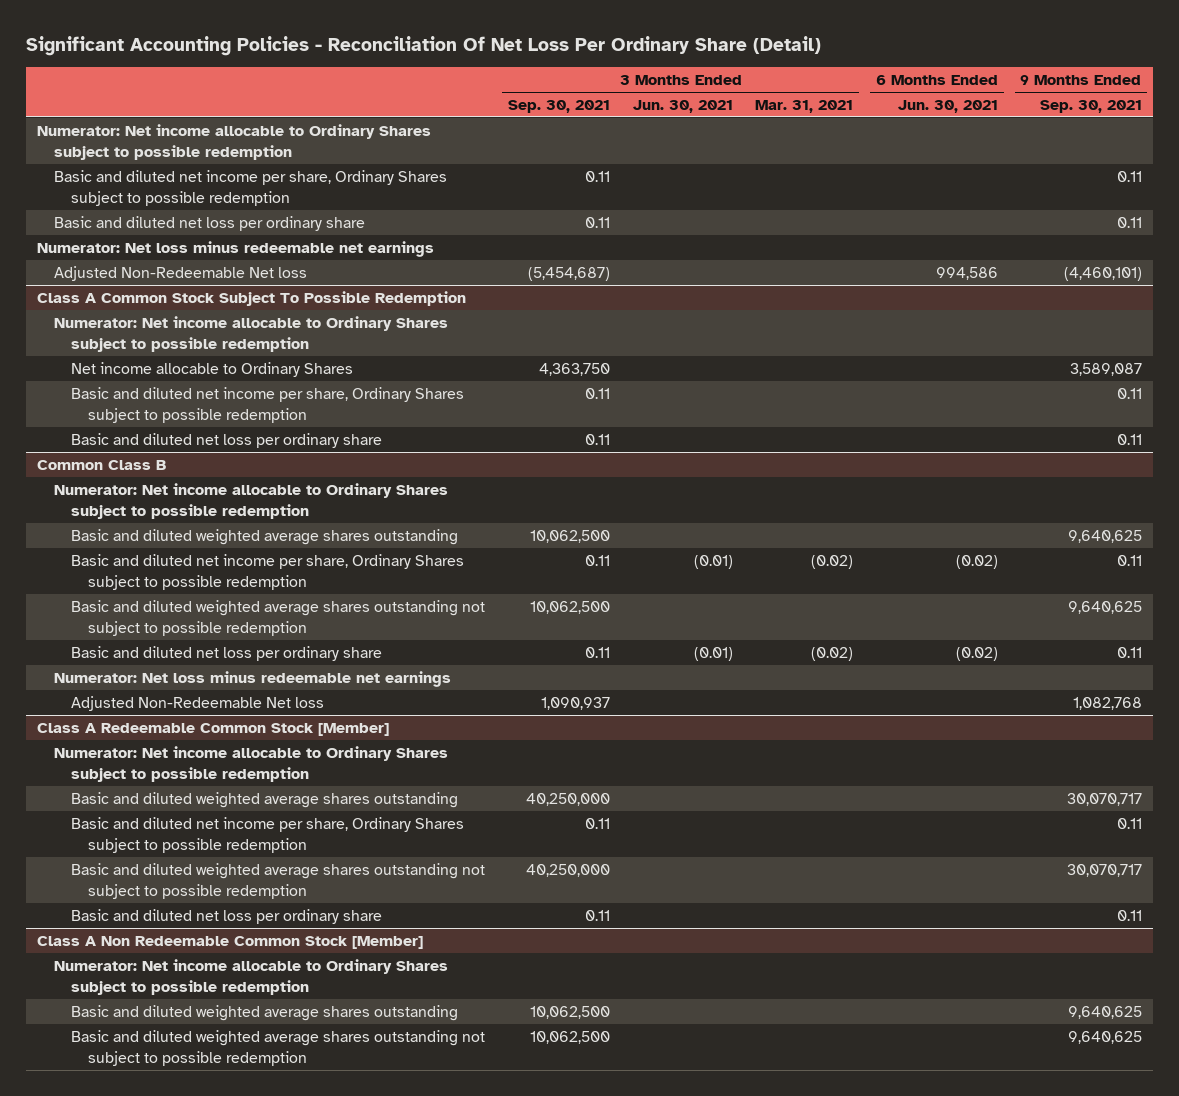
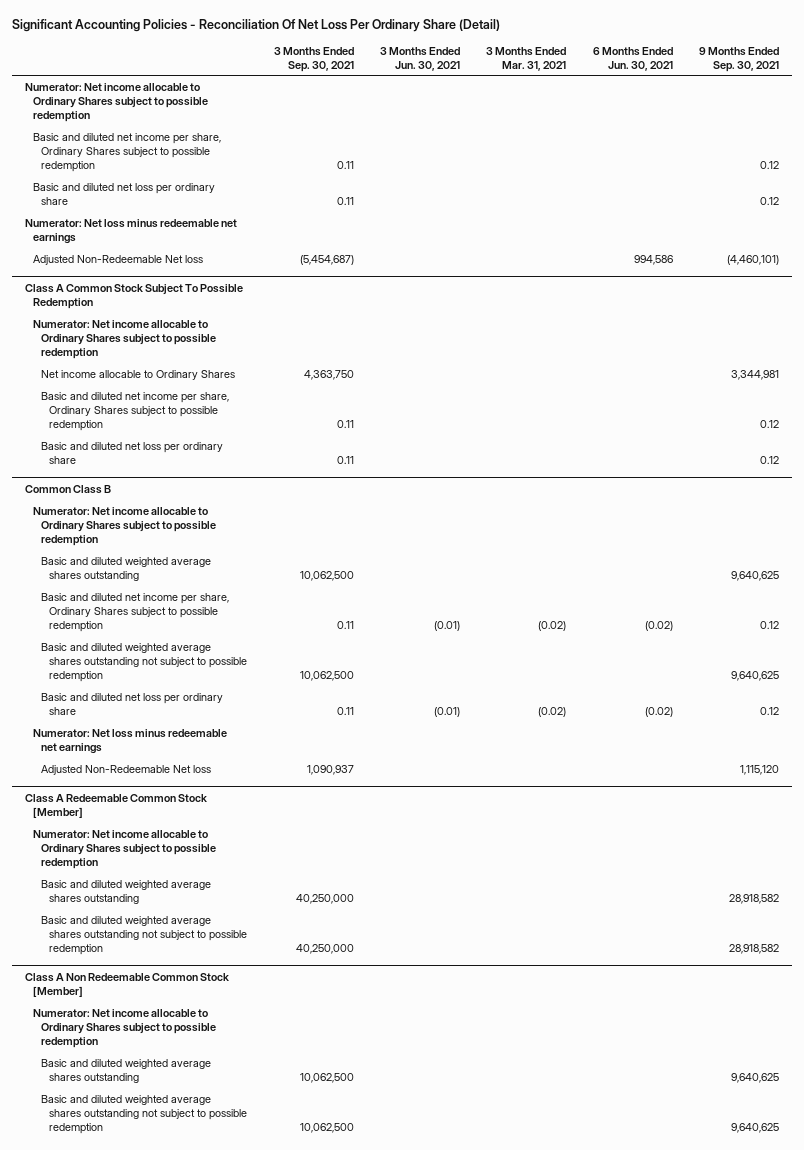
[1116,170,1142,182] 0.11 -> [760,160,780,169] 0.12
[1116,216,1142,228] 0.11 -> [760,196,780,205] 0.12
[1069,362,1142,376] 3,589,087 -> [731,369,780,380] 3,344,981
[1116,387,1142,399] 0.11 -> [760,419,780,428] 0.12
[1116,433,1142,445] 0.11 -> [760,455,780,464] 0.12
[1116,554,1142,566] 0.11 -> [760,620,780,629] 0.12
[1116,646,1142,658] 0.11 -> [760,706,780,715] 0.12
[1072,696,1142,710] 1,082,768 -> [740,764,780,775] 1,115,120
[71,816,465,853] Basic and diluted net income per share, Ordinary Shares subject to possible redemption -> none
[71,908,383,924] Basic and diluted net loss per ordinary share -> none
[1066,792,1142,806] 30,070,717 -> [729,893,780,904] 28,918,582
[1066,863,1142,877] 30,070,717 -> [729,943,780,954] 28,918,582

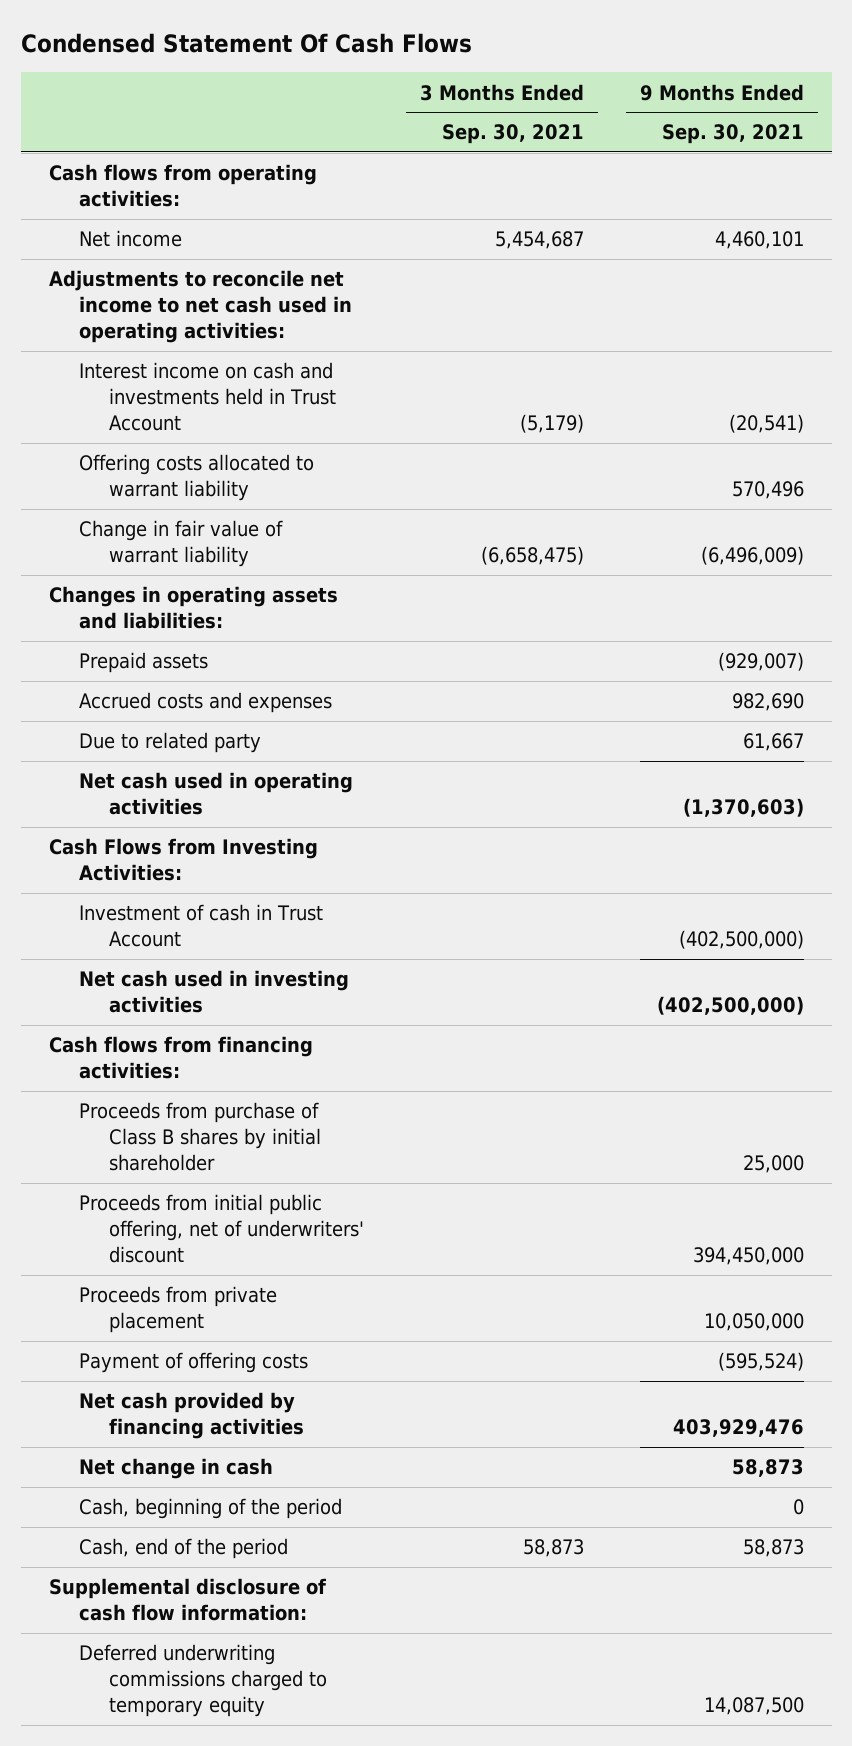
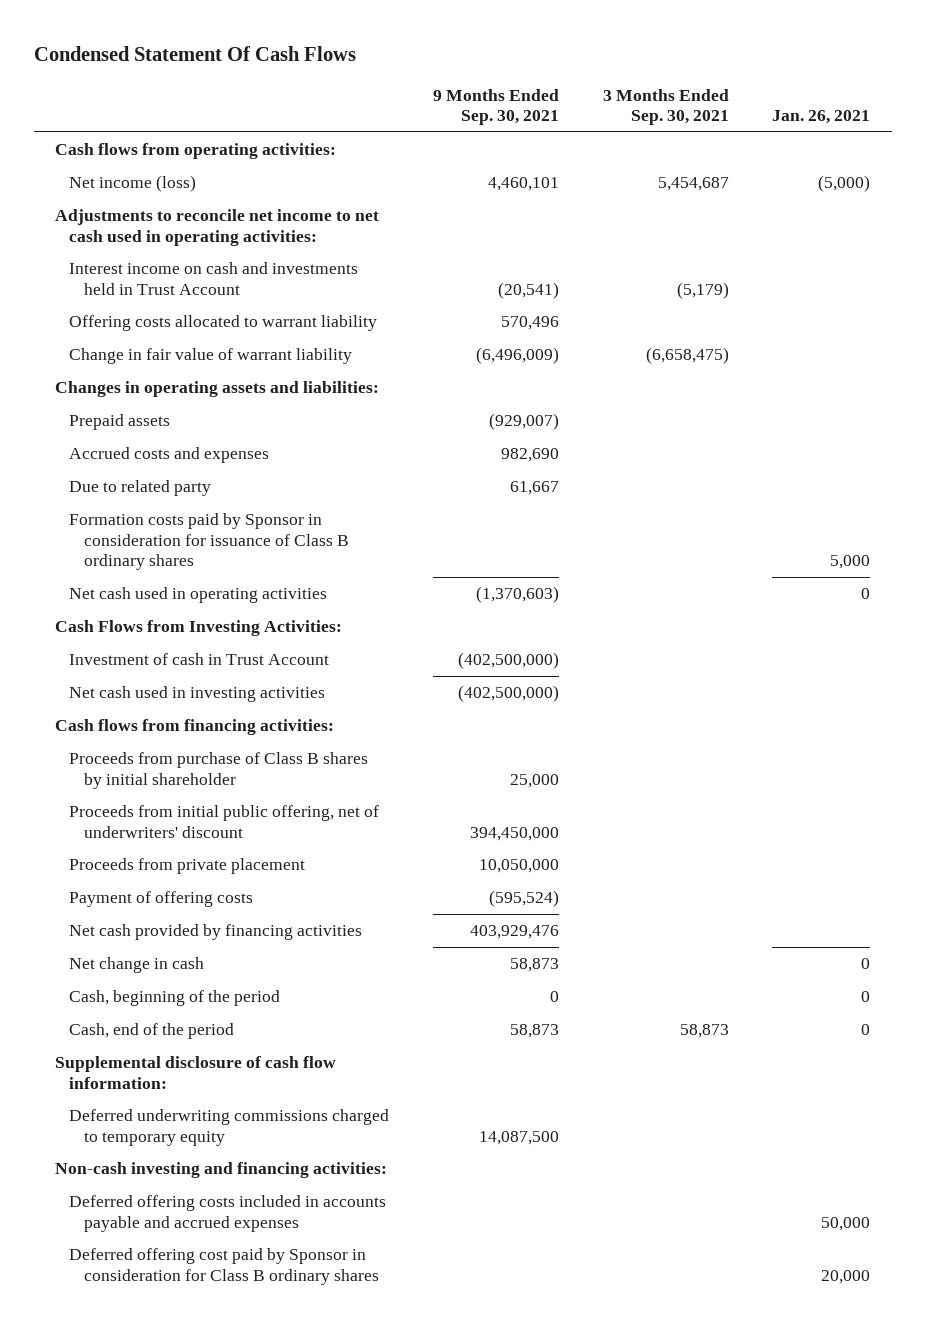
none -> [772,110,871,125] Jan. 26, 2021
[79,230,183,248] Net income -> [69,175,197,193] Net income (loss)
none -> [69,513,349,571] Formation costs paid by Sponsor in consideration for issuance of Class B ordinary shares
none -> [55,1162,388,1179] Non-cash investing and financing activities:
none -> [69,1195,387,1232] Deferred offering costs included in accounts payable and accrued expenses
none -> [69,1248,379,1285] Deferred offering cost paid by Sponsor in consideration for Class B ordinary shares

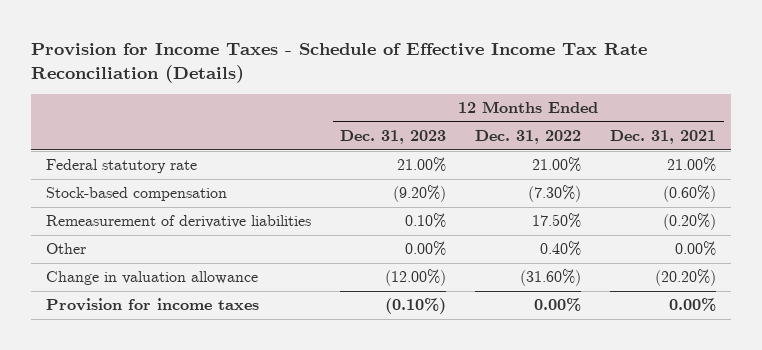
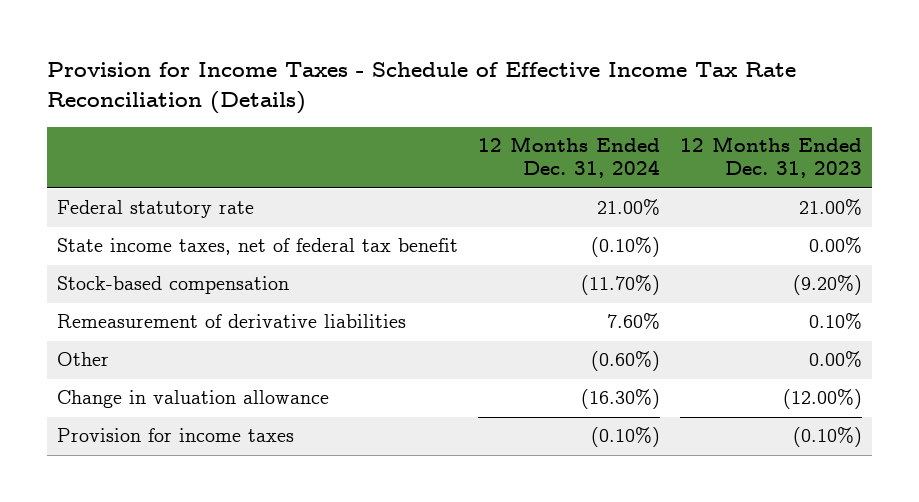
[475,130,582,145] Dec. 31, 2022 -> none
[610,130,717,145] Dec. 31, 2021 -> none
none -> [477,136,660,179] 12 Months Ended Dec. 31, 2024
none -> [57,238,459,256] State income taxes, net of federal tax benefit

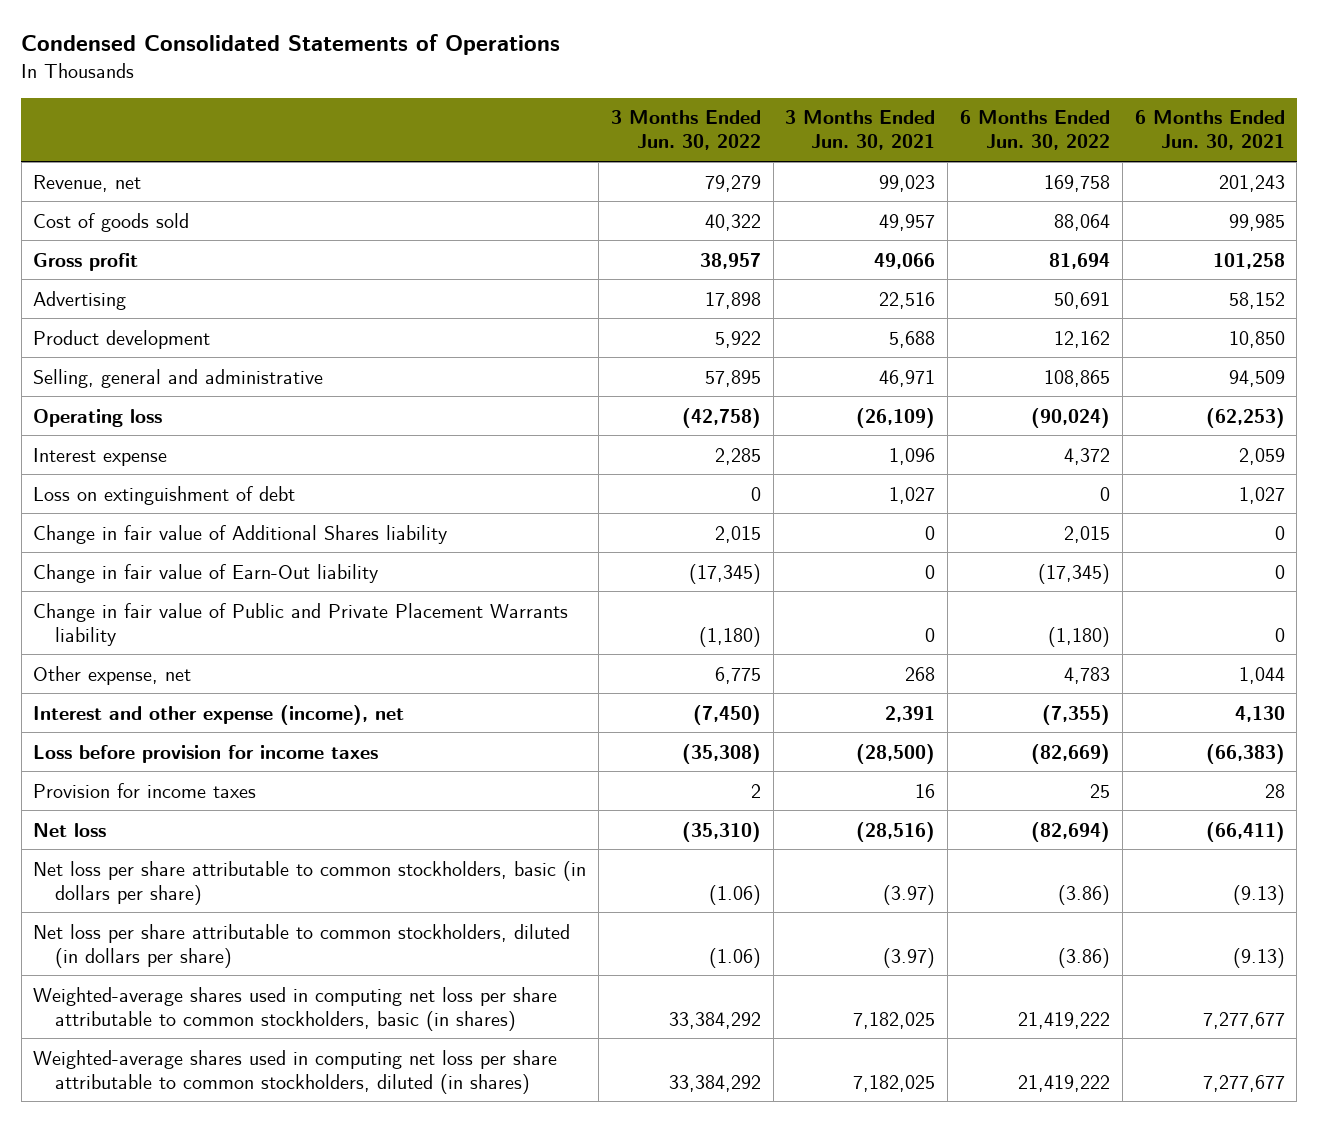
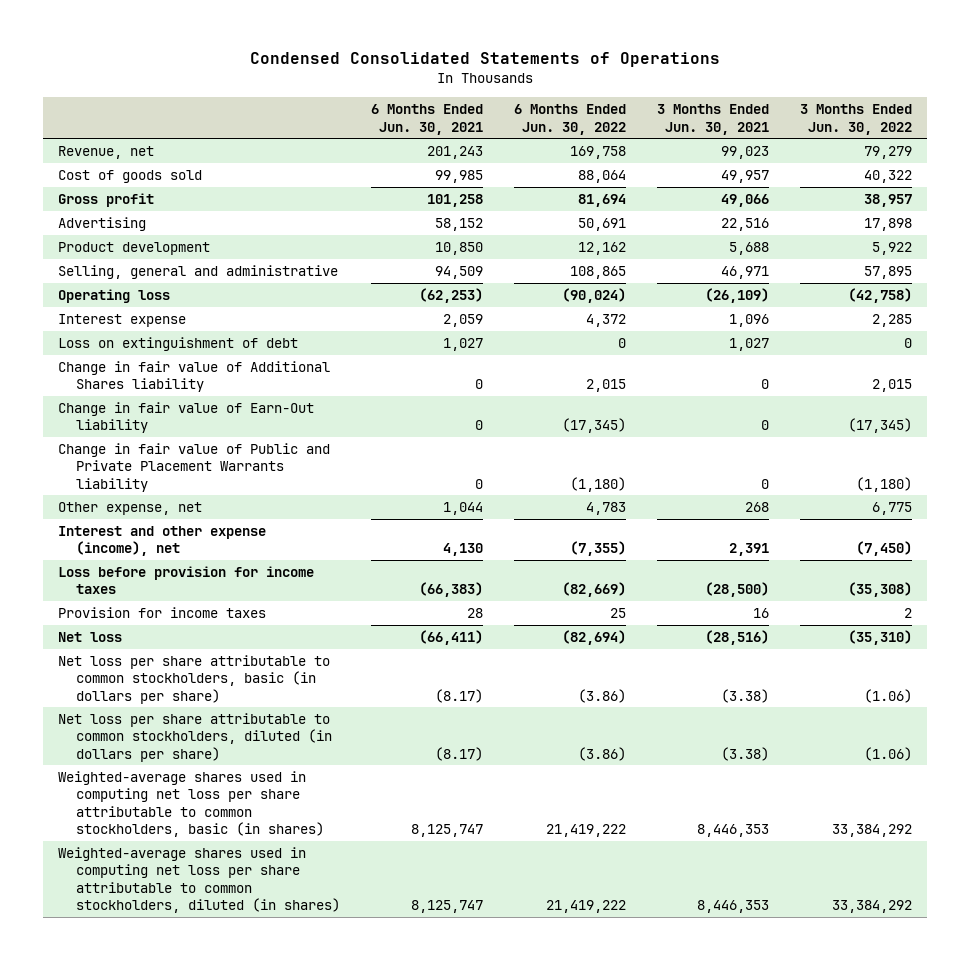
[883,884,936,905] (3.97) -> [720,688,769,703] (3.38)
[1232,884,1285,905] (9.13) -> [435,688,484,703] (8.17)
[883,947,936,968] (3.97) -> [720,746,769,761] (3.38)
[1232,947,1285,968] (9.13) -> [435,746,484,761] (8.17)
[853,1011,936,1029] 7,182,025 -> [696,823,769,837] 8,446,353
[1202,1011,1285,1029] 7,277,677 -> [411,823,484,837] 8,125,747
[853,1074,936,1092] 7,182,025 -> [696,899,769,913] 8,446,353
[1202,1074,1285,1092] 7,277,677 -> [411,899,484,913] 8,125,747

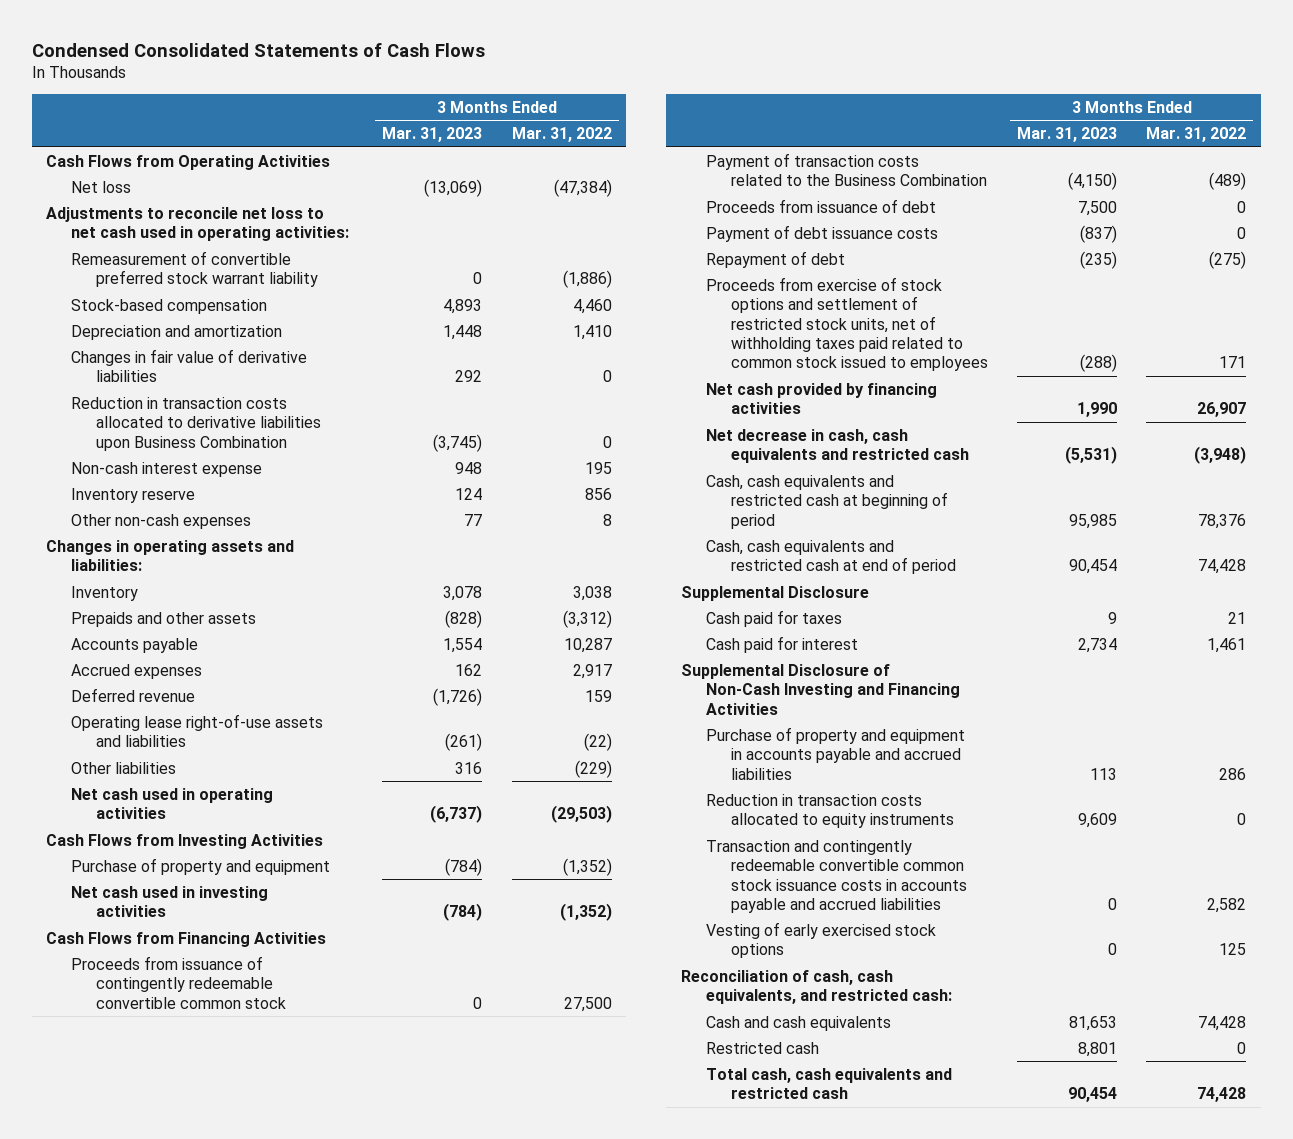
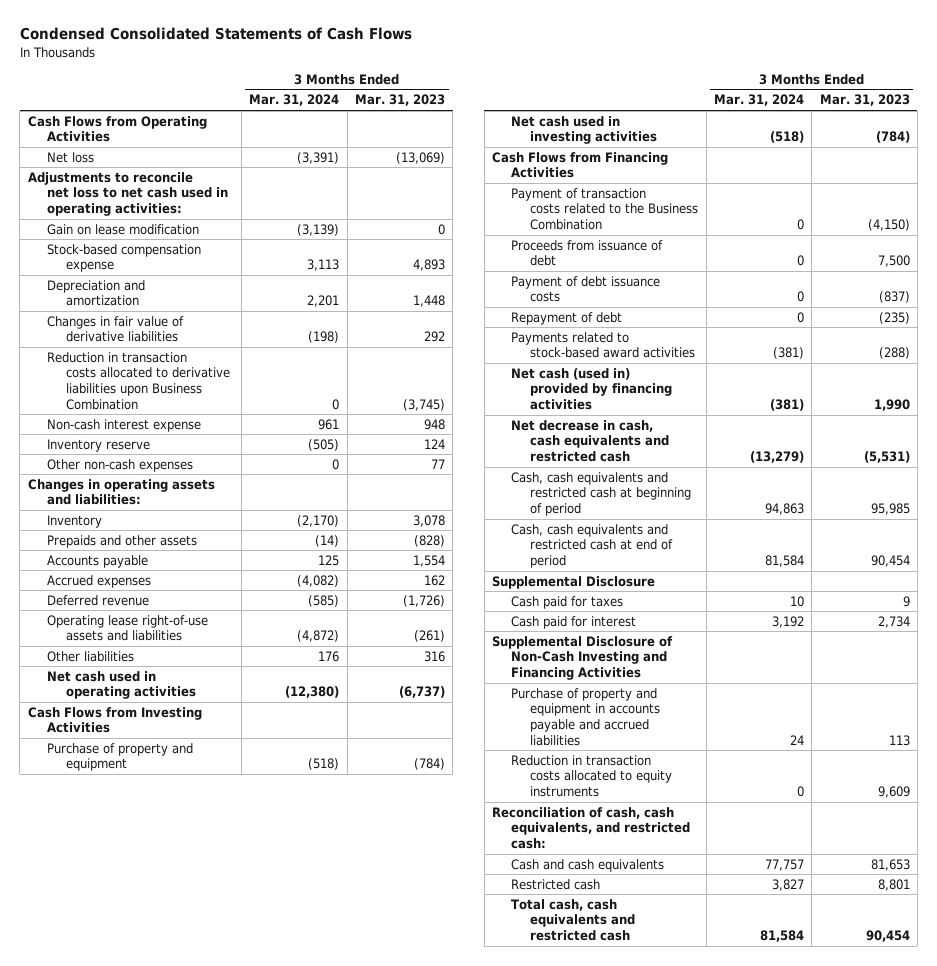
[511,127,612,143] Mar. 31, 2022 -> none
none -> [249,94,340,107] Mar. 31, 2024
[71,250,319,288] Remeasurement of convertible preferred stock warrant liability -> none
none -> [46,223,199,235] Gain on lease modification
[71,298,268,314] Stock-based compensation -> [46,243,201,273] Stock-based compensation expense
[71,955,287,1009] Proceeds from issuance of contingently redeemable convertible common stock -> none
[705,276,988,372] Proceeds from exercise of stock options and settlement of restricted stock units, net of withholding taxes paid related to common stock issued to employees -> [511,331,696,359] Payments related to stock-based award activities
[705,382,937,415] Net cash provided by financing activities -> [511,367,673,411] Net cash (used in) provided by financing activities
[705,839,967,913] Transaction and contingently redeemable convertible common stock issuance costs in accounts payable and accrued liabilities -> none
[705,921,936,959] Vesting of early exercised stock options -> none

